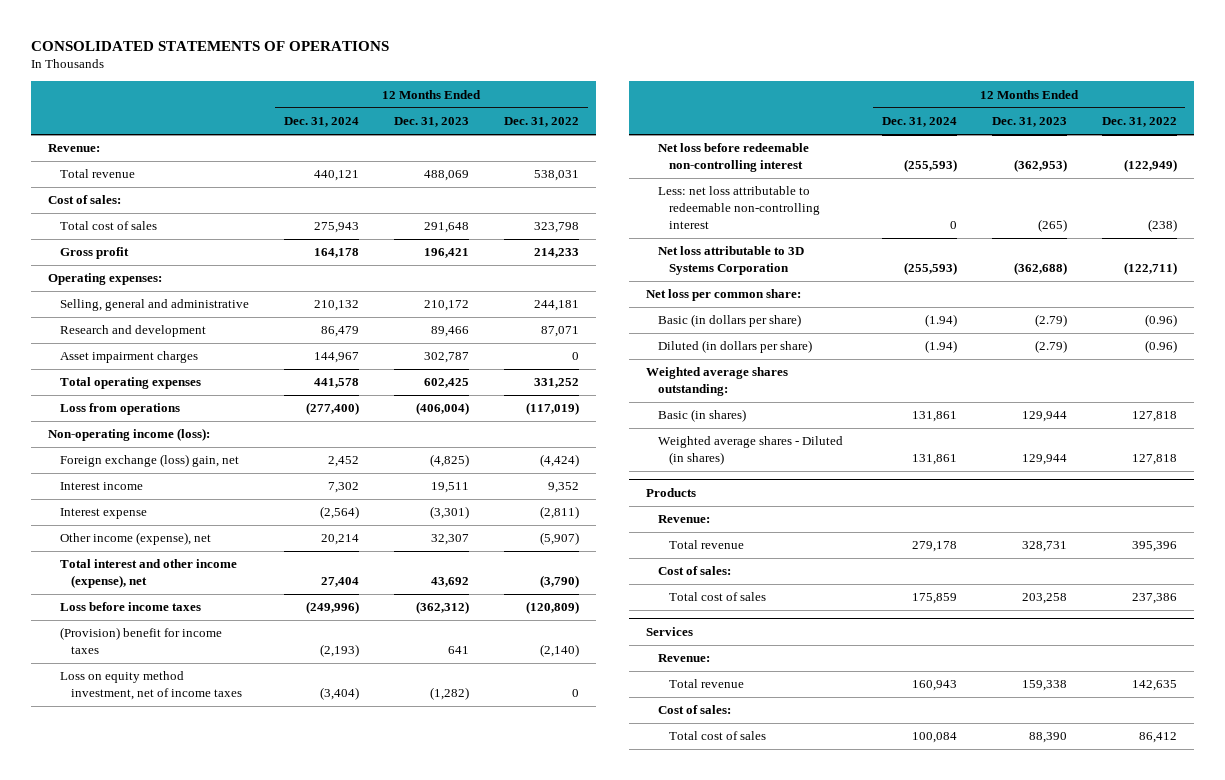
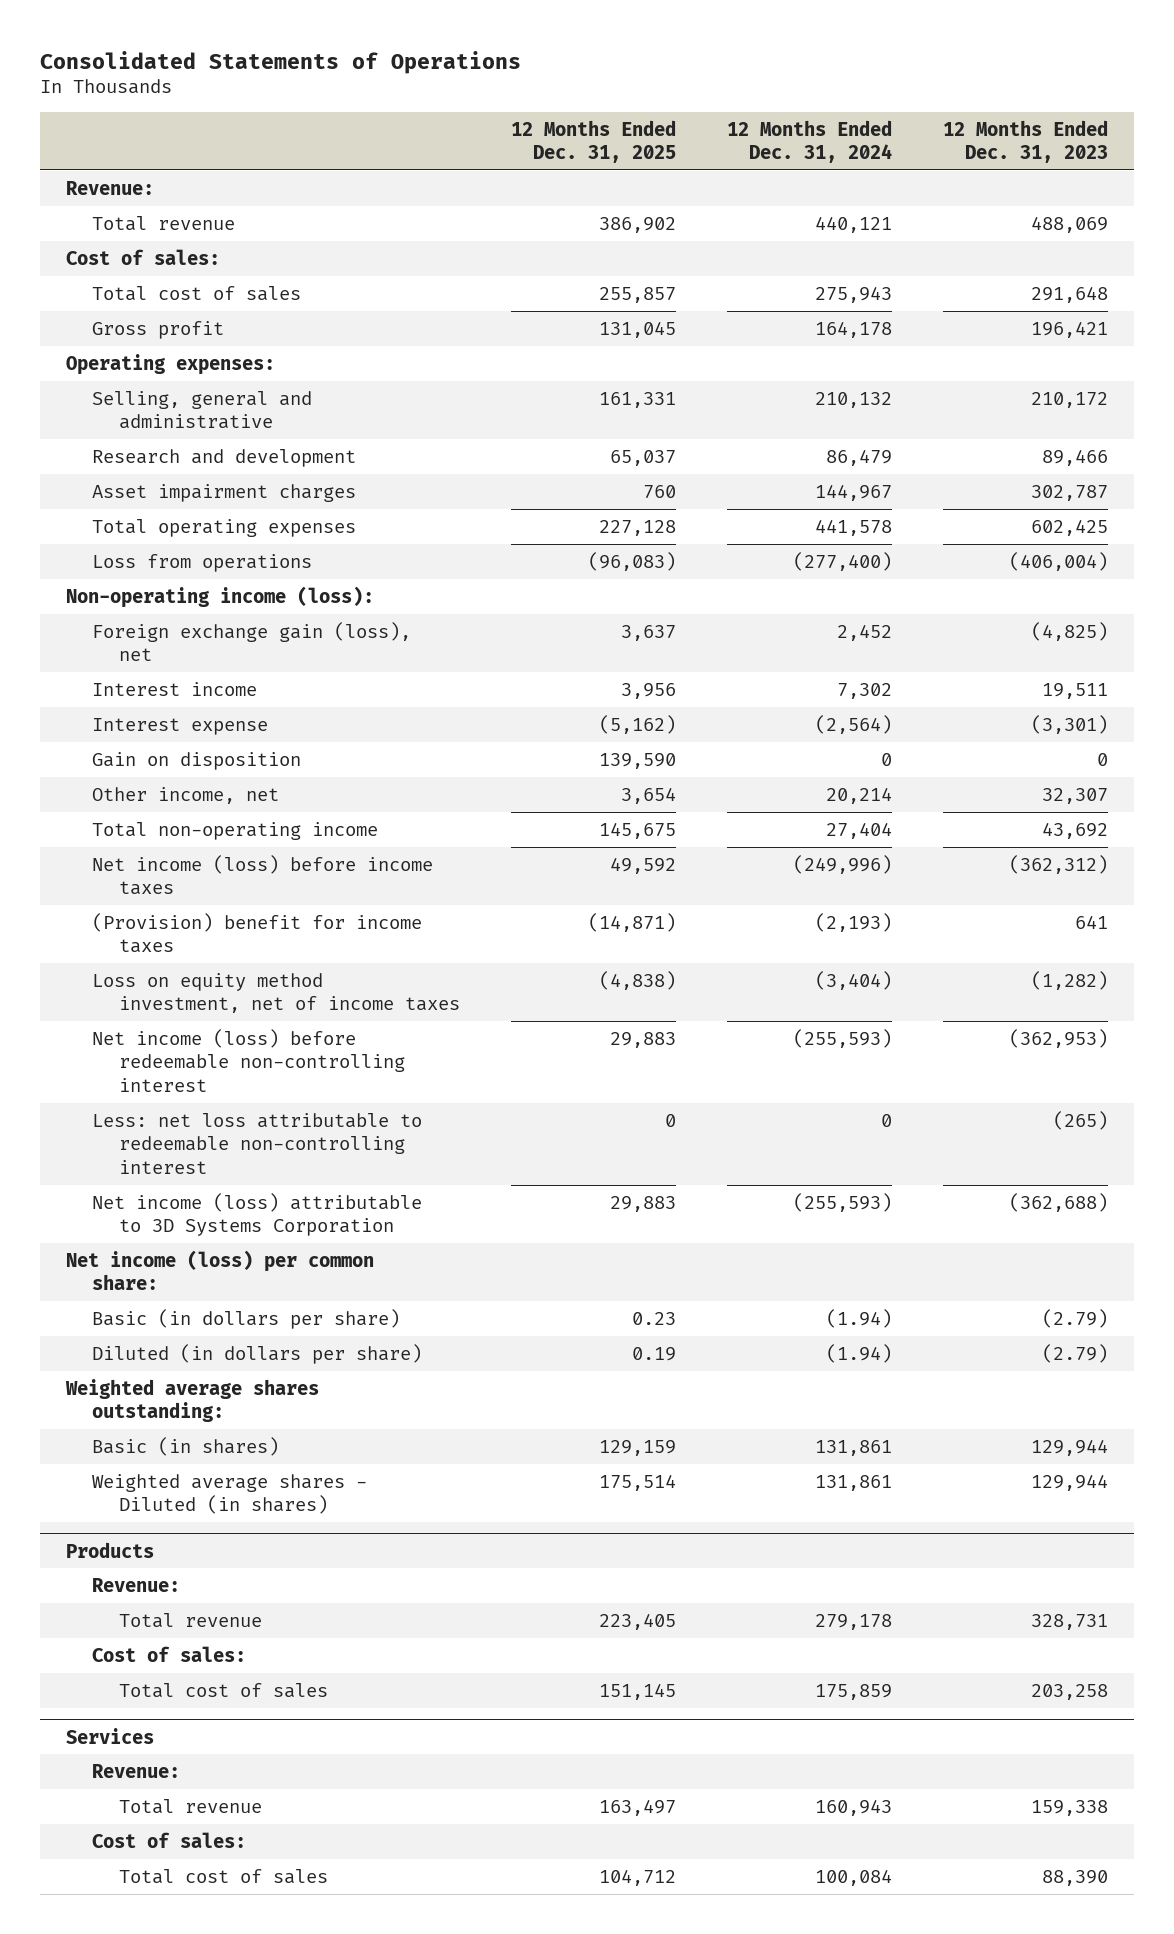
[30,40,389,51] CONSOLIDATED STATEMENTS OF OPERATIONS -> [40,50,522,74] Consolidated Statements of Operations
[503,117,579,128] Dec. 31, 2022 -> none
none -> [511,119,677,164] 12 Months Ended Dec. 31, 2025
[59,454,239,468] Foreign exchange (loss) gain, net -> [92,621,412,662] Foreign exchange gain (loss), net
none -> [92,751,302,770] Gain on disposition
[59,532,211,546] Other income (expense), net -> [92,786,280,804] Other income, net
[59,559,237,589] Total interest and other income (expense), net -> [92,821,379,840] Total non-operating income
[59,602,201,612] Loss before income taxes -> [92,854,434,896] Net income (loss) before income taxes
[657,143,809,173] Net loss before redeemable non-controlling interest -> [92,1028,406,1092] Net income (loss) before redeemable non-controlling interest
[657,246,804,276] Net loss attributable to 3D Systems Corporation -> [92,1192,423,1237] Net income (loss) attributable to 3D Systems Corporation
[646,289,802,302] Net loss per common share: -> [65,1249,374,1291] Net income (loss) per common share:

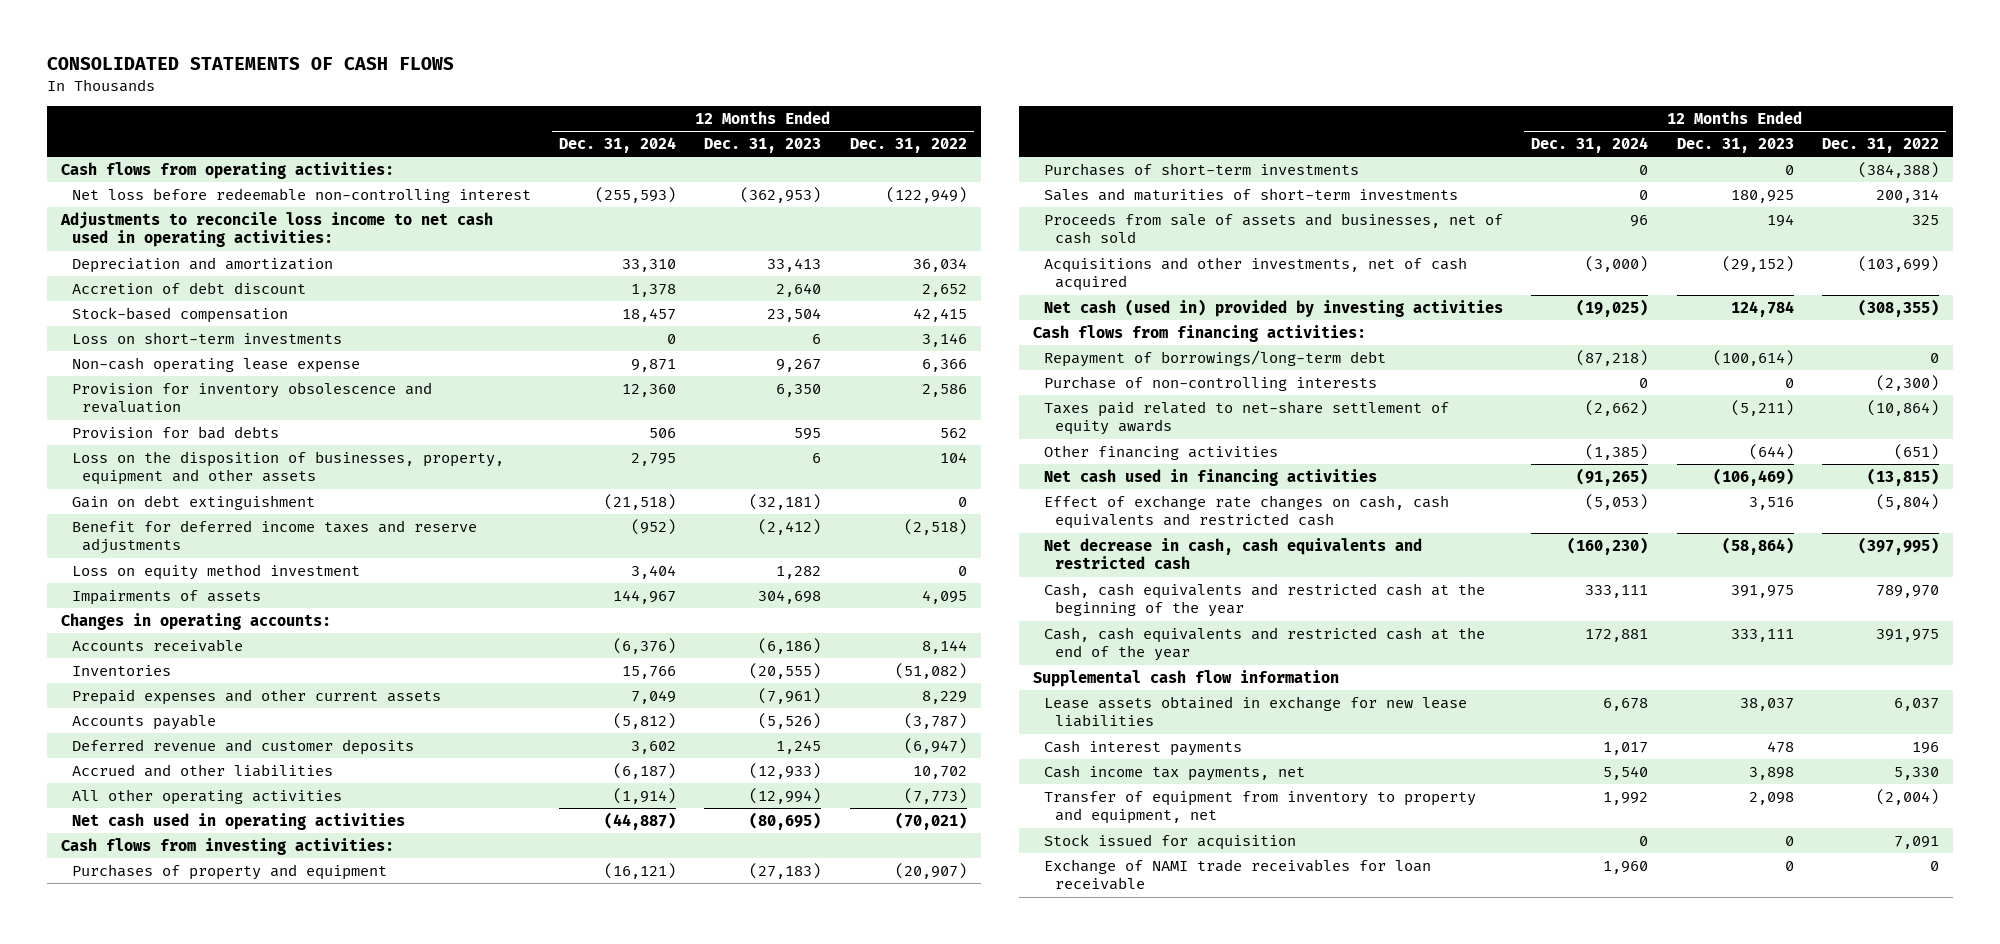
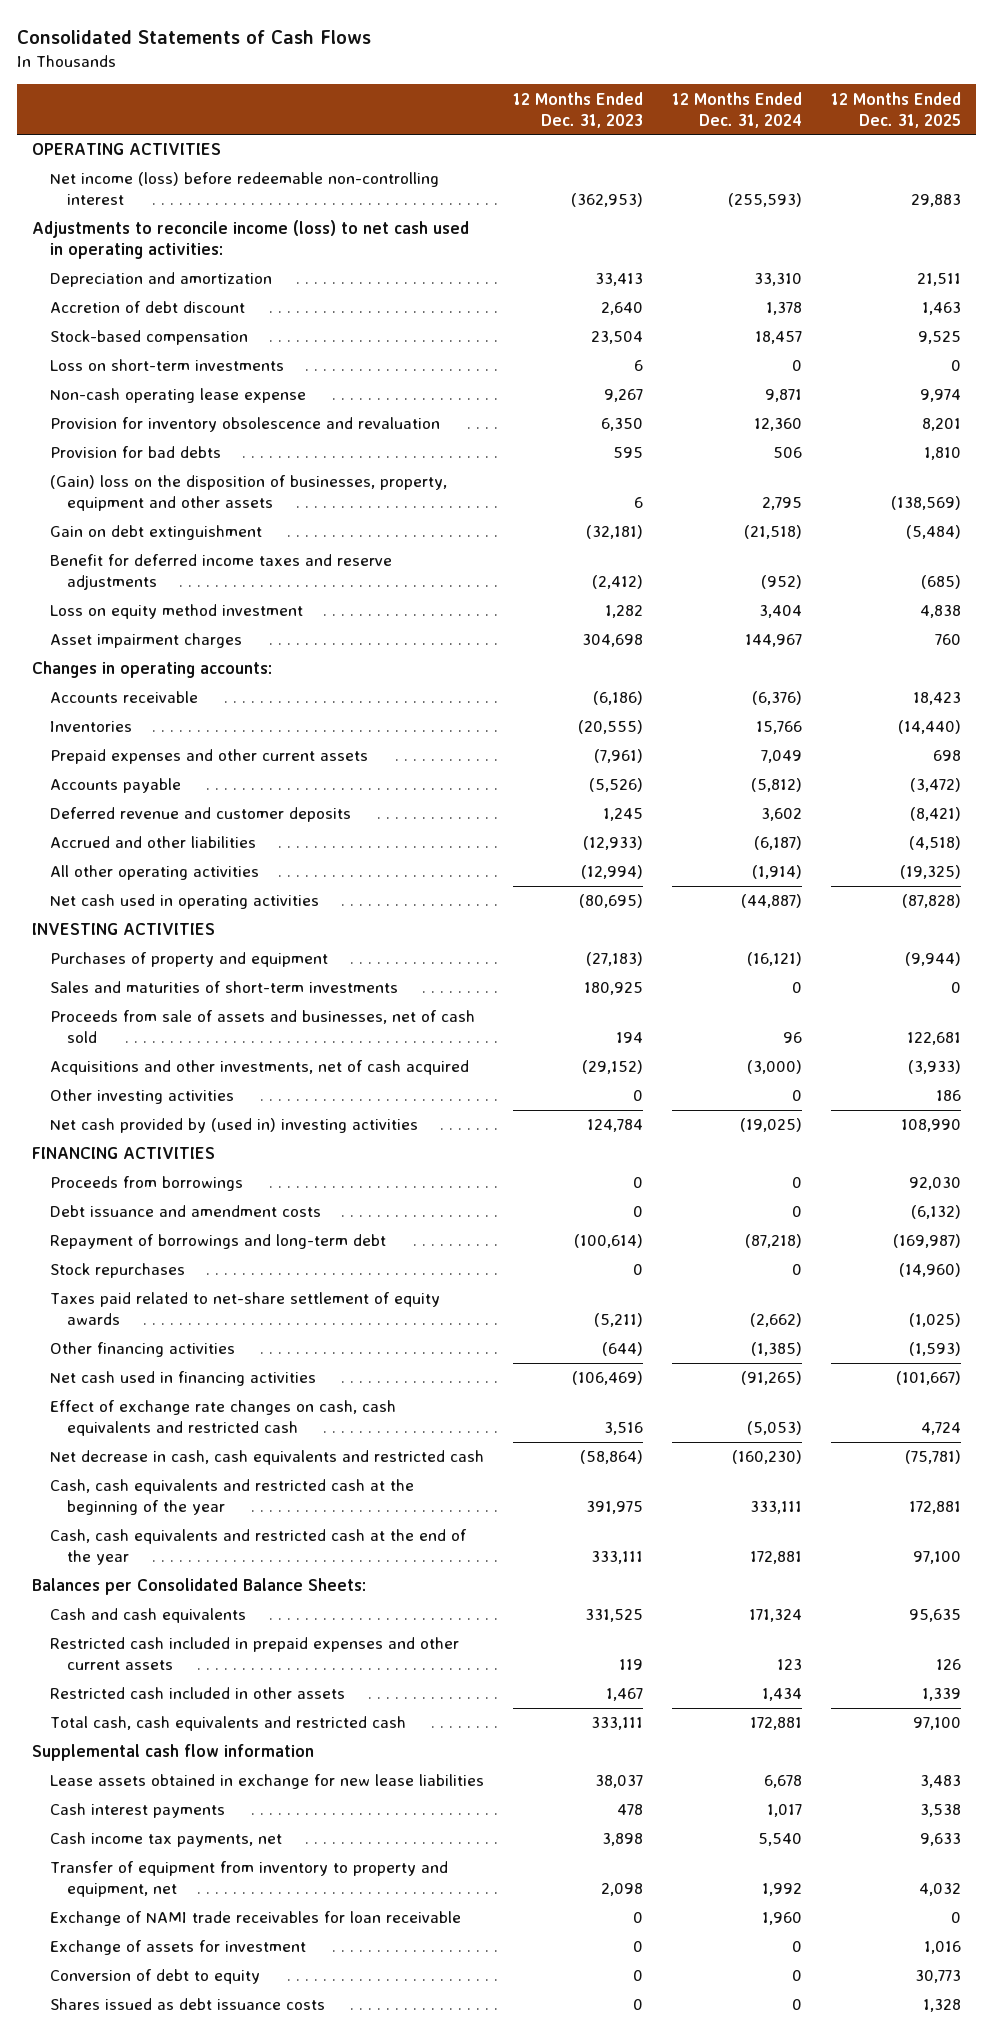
[46,57,454,71] CONSOLIDATED STATEMENTS OF CASH FLOWS -> [17,30,372,45] Consolidated Statements of Cash Flows
[849,137,967,153] Dec. 31, 2022 -> none
none -> [831,91,962,128] 12 Months Ended Dec. 31, 2025
[60,161,394,179] Cash flows from operating activities: -> [32,143,222,156] OPERATING ACTIVITIES
[71,187,531,203] Net loss before redeemable non-controlling interest -> [49,172,439,206] Net income (loss) before redeemable non-controlling interest
[59,211,493,248] Adjustments to reconcile loss income to net cash used in operating activities: -> [32,220,470,260] Adjustments to reconcile income (loss) to net cash used in operating activities:
[71,450,504,486] Loss on the disposition of businesses, property, equipment and other assets -> [49,475,447,512] (Gain) loss on the disposition of businesses, property, equipment and other assets
[71,589,261,605] Impairments of assets -> [49,633,242,649] Asset impairment charges
[60,837,394,855] Cash flows from investing activities: -> [32,923,216,936] INVESTING ACTIVITIES
[1044,162,1360,176] Purchases of short-term investments -> none
[1044,375,1378,391] Purchase of non-controlling interests -> none
none -> [49,1089,234,1105] Other investing activities
[1044,298,1504,317] Net cash (used in) provided by investing activities -> [49,1118,418,1134] Net cash provided by (used in) investing activities
[1033,324,1367,342] Cash flows from financing activities: -> [32,1147,216,1160] FINANCING ACTIVITIES
none -> [49,1176,243,1192] Proceeds from borrowings
none -> [49,1205,321,1218] Debt issuance and amendment costs
[1044,349,1387,367] Repayment of borrowings/long-term debt -> [49,1234,386,1250] Repayment of borrowings and long-term debt
none -> [49,1263,185,1279] Stock repurchases
none -> [32,1578,367,1596] Balances per Consolidated Balance Sheets:
none -> [49,1608,246,1624] Cash and cash equivalents
none -> [49,1637,459,1671] Restricted cash included in prepaid expenses and other current assets
none -> [49,1687,345,1700] Restricted cash included in other assets
none -> [49,1716,406,1732] Total cash, cash equivalents and restricted cash
[1044,833,1297,850] Stock issued for acquisition -> none
none -> [49,1940,306,1956] Exchange of assets for investment
none -> [49,1969,260,1985] Conversion of debt to equity
none -> [49,1998,325,2011] Shares issued as debt issuance costs

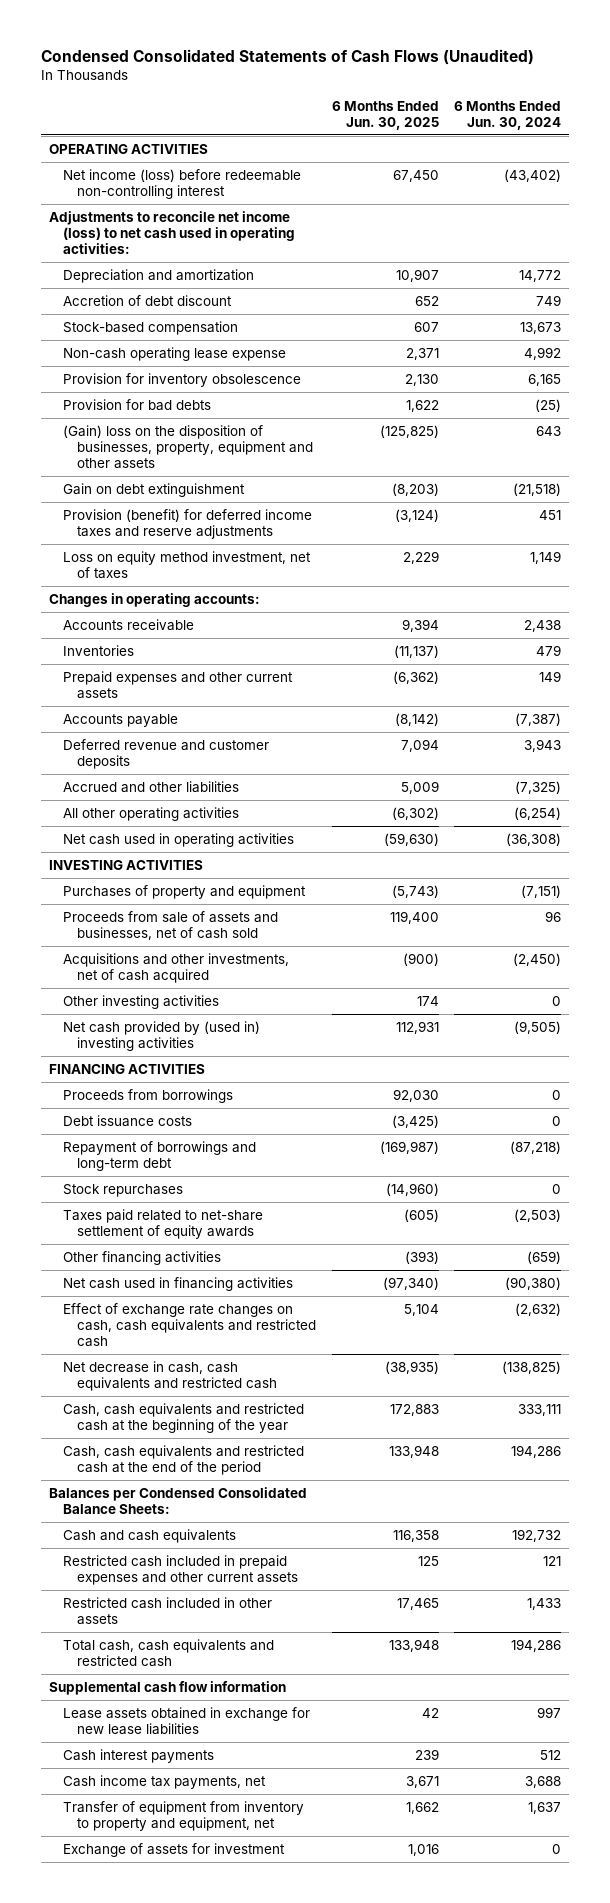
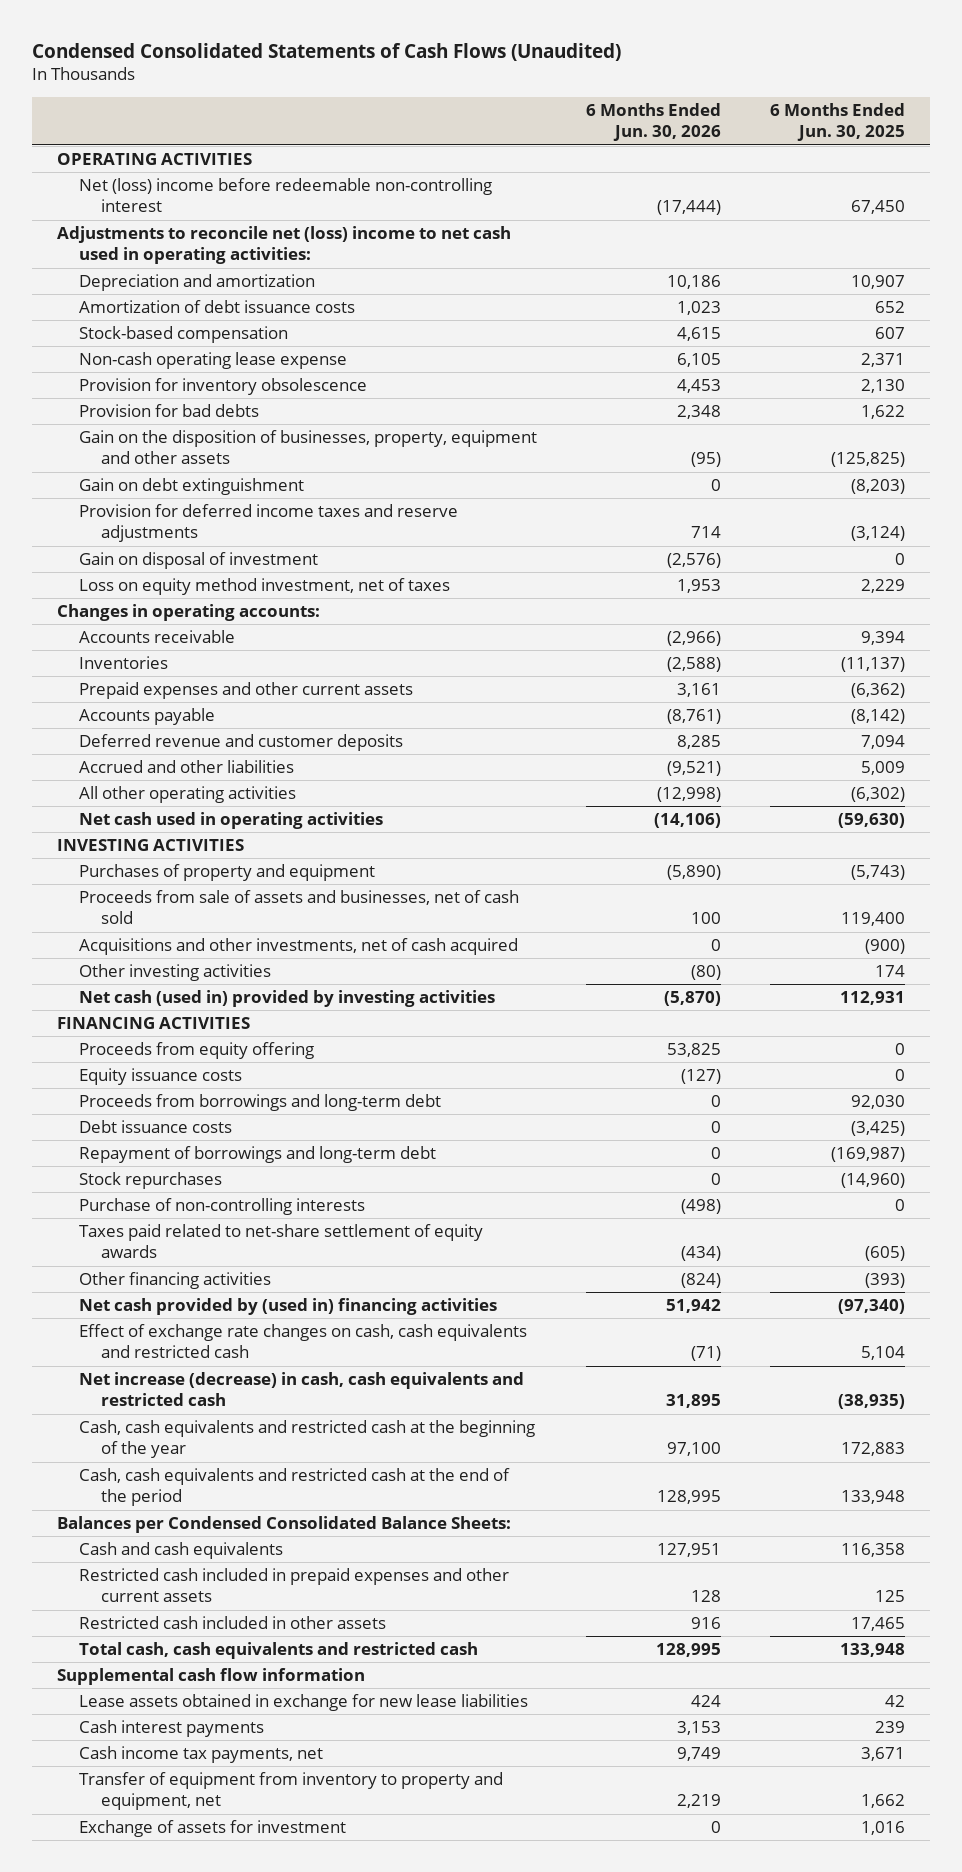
[454,101,562,130] 6 Months Ended Jun. 30, 2024 -> none
none -> [586,103,722,142] 6 Months Ended Jun. 30, 2026
[62,168,301,199] Net income (loss) before redeemable non-controlling interest -> [78,178,492,213] Net (loss) income before redeemable non-controlling interest
[48,210,295,254] Adjustments to reconcile net income (loss) to net cash used in operating activities: -> [56,226,511,265] Adjustments to reconcile net (loss) income to net cash used in operating activities:
[62,294,232,306] Accretion of debt discount -> [78,300,355,314] Amortization of debt issuance costs
[62,424,313,469] (Gain) loss on the disposition of businesses, property, equipment and other assets -> [78,430,537,465] Gain on the disposition of businesses, property, equipment and other assets
[62,508,312,539] Provision (benefit) for deferred income taxes and reserve adjustments -> [78,504,458,543] Provision for deferred income taxes and reserve adjustments
none -> [78,552,318,570] Gain on disposal of investment
[62,1020,260,1051] Net cash provided by (used in) investing activities -> [78,990,495,1008] Net cash (used in) provided by investing activities
none -> [78,1042,314,1060] Proceeds from equity offering
none -> [78,1068,242,1086] Equity issuance costs
[62,1088,233,1103] Proceeds from borrowings -> [78,1094,441,1112] Proceeds from borrowings and long-term debt
none -> [78,1198,365,1216] Purchase of non-controlling interests
[62,1276,293,1291] Net cash used in financing activities -> [78,1298,497,1316] Net cash provided by (used in) financing activities
[62,1360,277,1391] Net decrease in cash, cash equivalents and restricted cash -> [78,1372,524,1407] Net increase (decrease) in cash, cash equivalents and restricted cash

